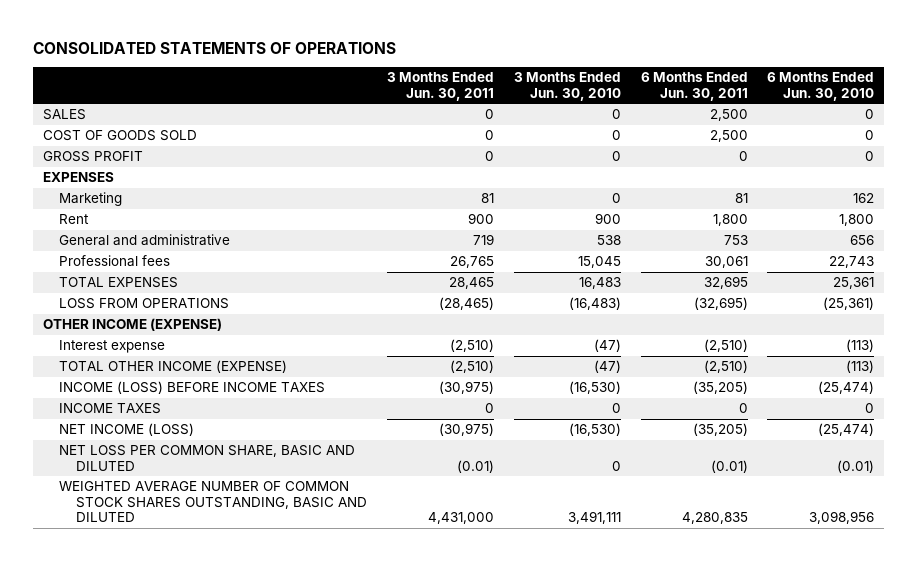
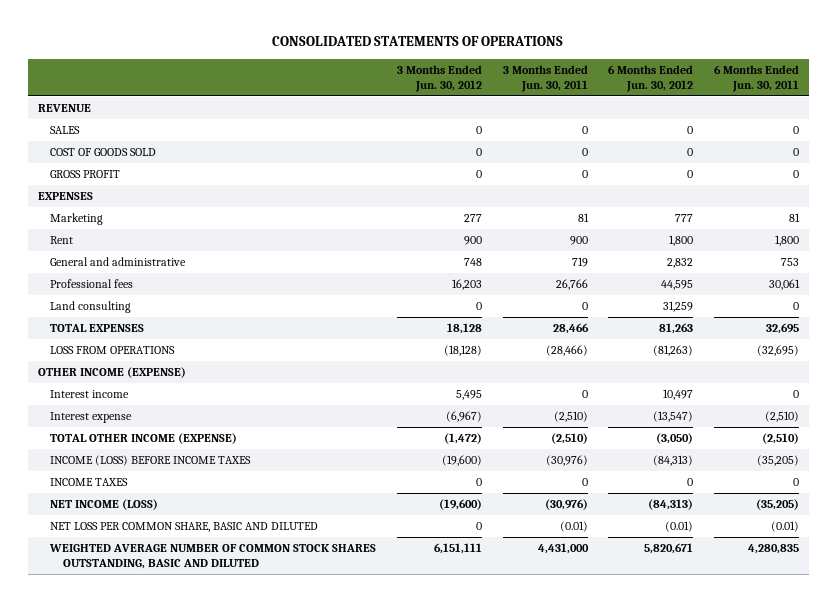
[513,72,621,101] 3 Months Ended Jun. 30, 2010 -> none
[767,72,875,101] 6 Months Ended Jun. 30, 2010 -> none
none -> [397,64,483,92] 3 Months Ended Jun. 30, 2012
none -> [608,64,694,92] 6 Months Ended Jun. 30, 2012
none -> [37,104,91,113] REVENUE
[709,109,748,122] 2,500 -> [792,126,799,135] 0
[709,130,748,143] 2,500 -> [792,148,799,157] 0
[449,256,494,269] 26,765 -> [555,279,588,291] 26,766
none -> [50,301,132,314] Land consulting
[448,277,494,290] 28,465 -> [552,323,589,335] 28,466
[438,297,494,311] (28,465) -> [545,345,588,357] (28,466)
none -> [50,390,130,399] Interest income
[438,381,494,395] (30,975) -> [545,455,588,467] (30,976)
[438,423,494,437] (30,975) -> [544,499,588,511] (30,976)

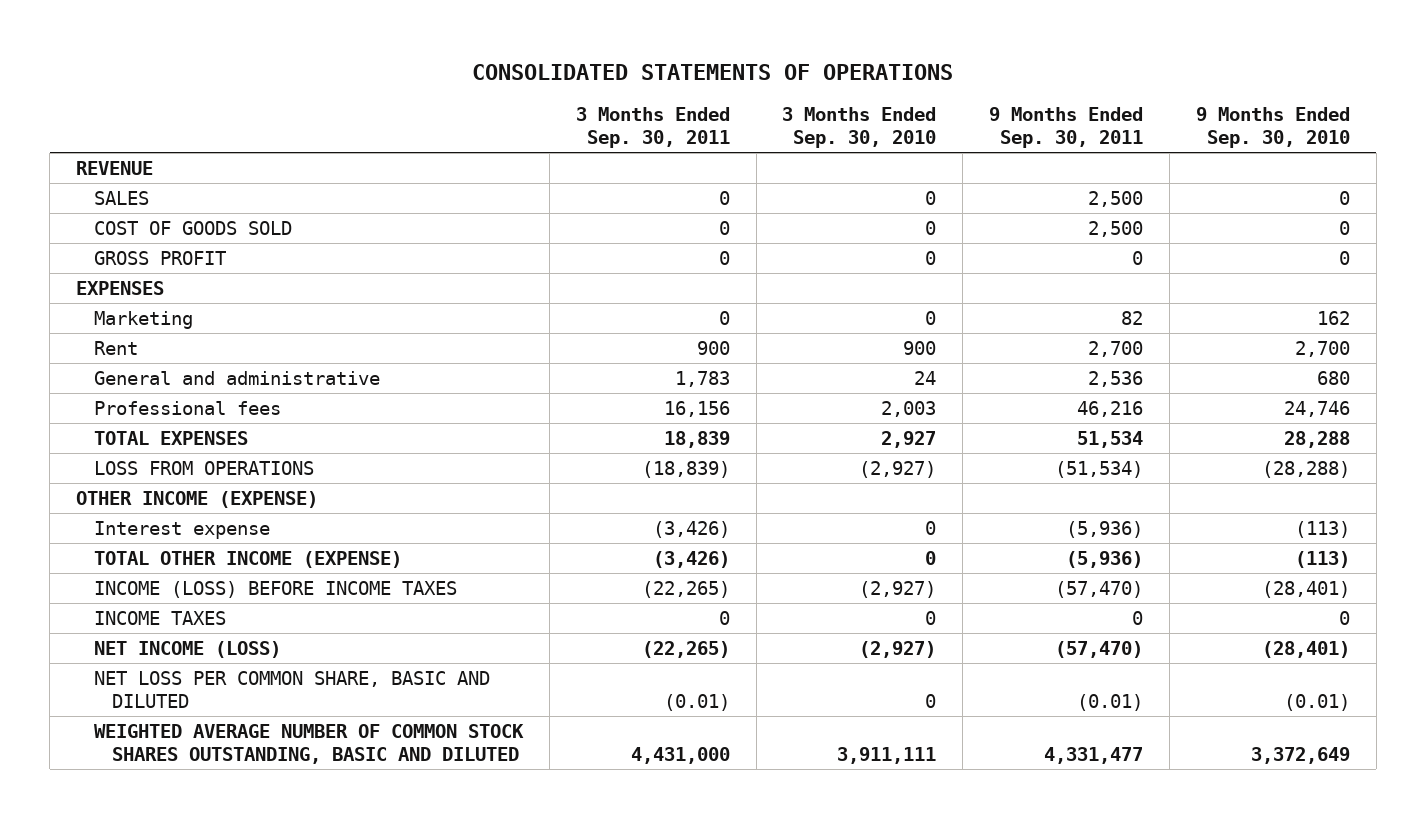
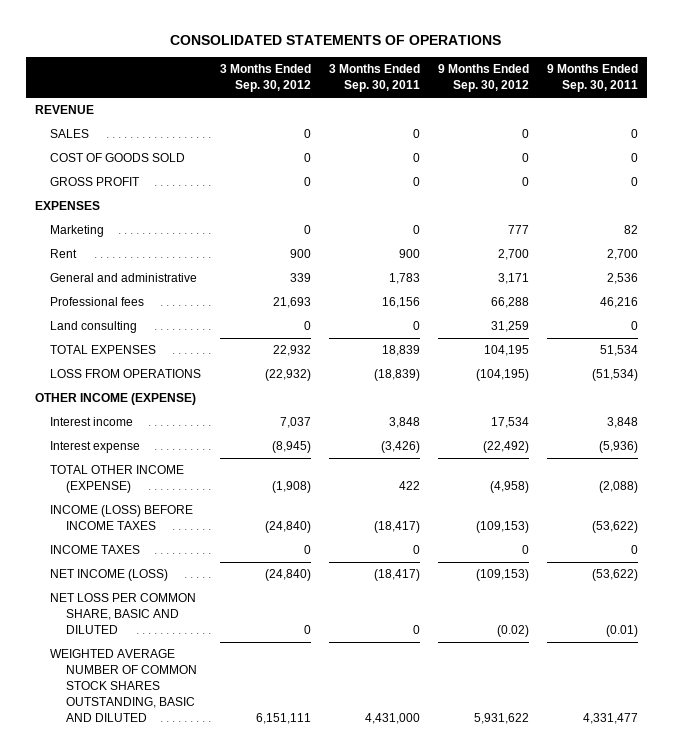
[782,106,937,148] 3 Months Ended Sep. 30, 2010 -> none
[1195,106,1350,148] 9 Months Ended Sep. 30, 2010 -> none
none -> [219,64,311,93] 3 Months Ended Sep. 30, 2012
none -> [438,64,530,93] 9 Months Ended Sep. 30, 2012
[1088,191,1144,208] 2,500 -> [631,129,639,139] 0
[1088,221,1144,238] 2,500 -> [631,153,639,163] 0
none -> [50,321,138,334] Land consulting
none -> [50,417,134,427] Interest income
[652,551,730,569] (3,426) -> [398,481,420,491] 422
[1066,551,1144,569] (5,936) -> [599,481,639,494] (2,088)
[641,581,730,599] (22,265) -> [373,521,420,534] (18,417)
[1055,581,1144,599] (57,470) -> [592,521,639,534] (53,622)
[641,641,730,659] (22,265) -> [373,569,420,582] (18,417)
[1055,641,1144,659] (57,470) -> [592,569,639,582] (53,622)
[663,694,730,712] (0.01) -> [412,625,420,635] 0

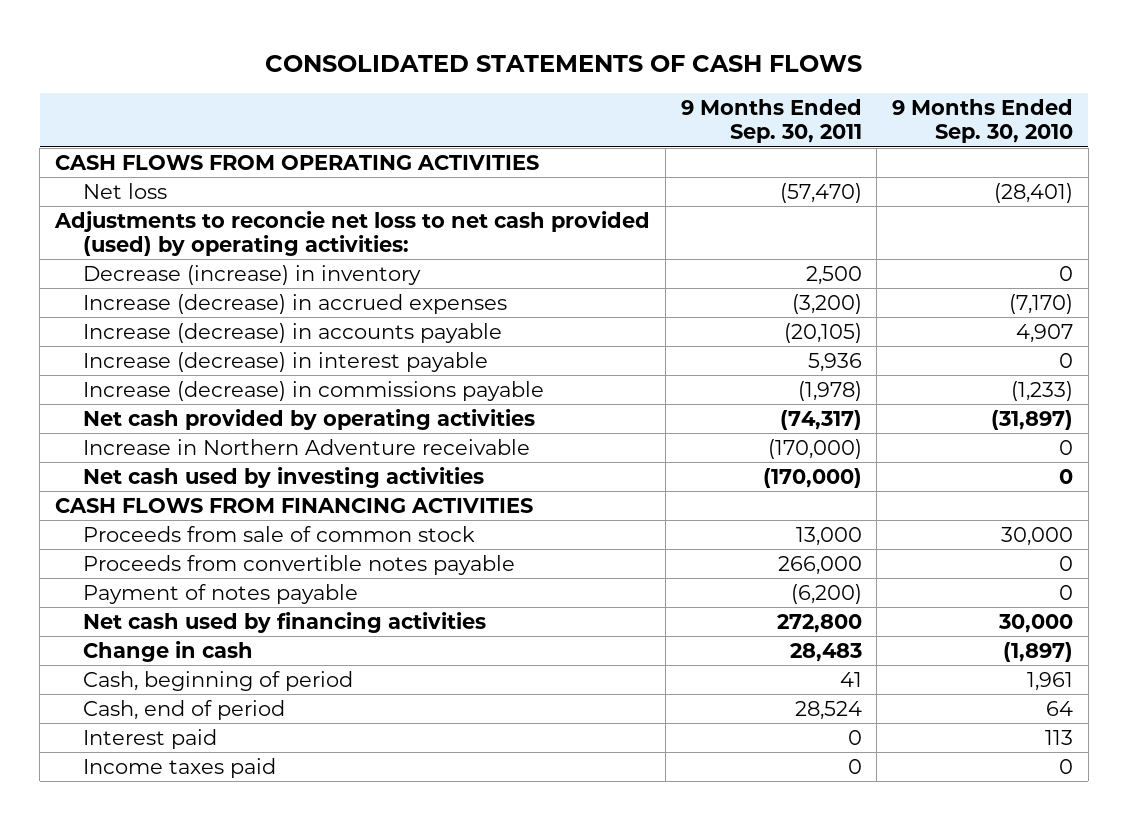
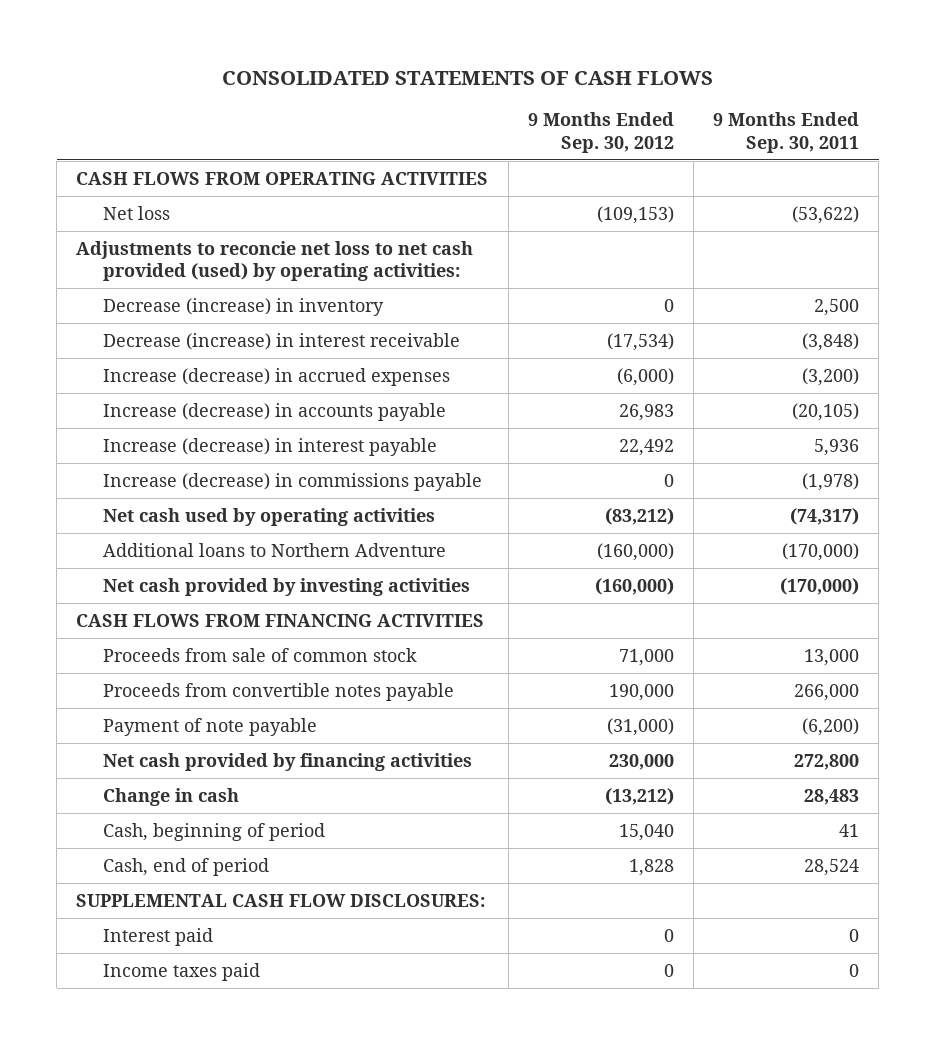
[892,99,1074,144] 9 Months Ended Sep. 30, 2010 -> none
none -> [527,112,674,153] 9 Months Ended Sep. 30, 2012
[779,183,862,204] (57,470) -> [792,205,860,224] (53,622)
none -> [102,332,460,350] Decrease (increase) in interest receivable
[83,409,536,431] Net cash provided by operating activities -> [102,507,435,526] Net cash used by operating activities
[83,439,531,456] Increase in Northern Adventure receivable -> [102,542,446,557] Additional loans to Northern Adventure
[83,467,485,489] Net cash used by investing activities -> [102,577,470,596] Net cash provided by investing activities
[83,584,359,605] Payment of notes payable -> [102,717,317,736] Payment of note payable
[83,612,487,634] Net cash used by financing activities -> [102,752,472,771] Net cash provided by financing activities
none -> [76,893,486,907] SUPPLEMENTAL CASH FLOW DISCLOSURES:

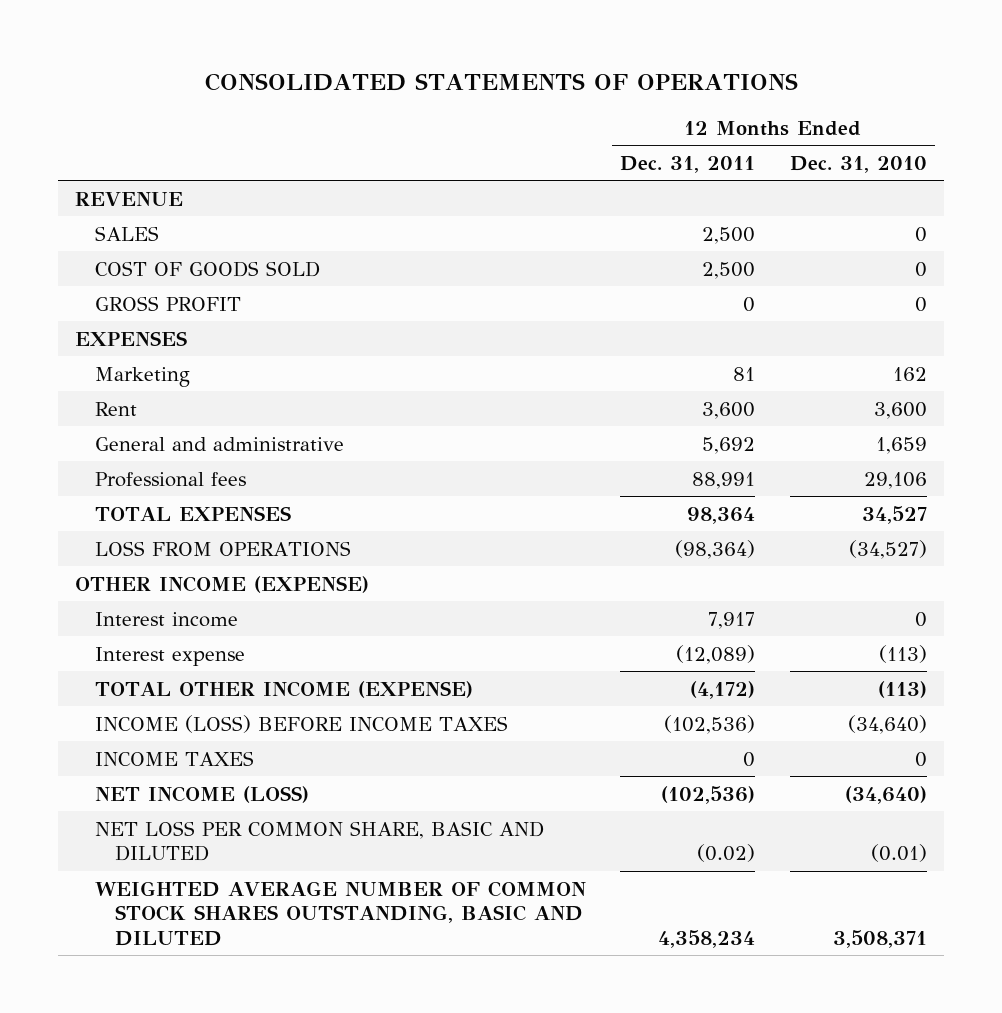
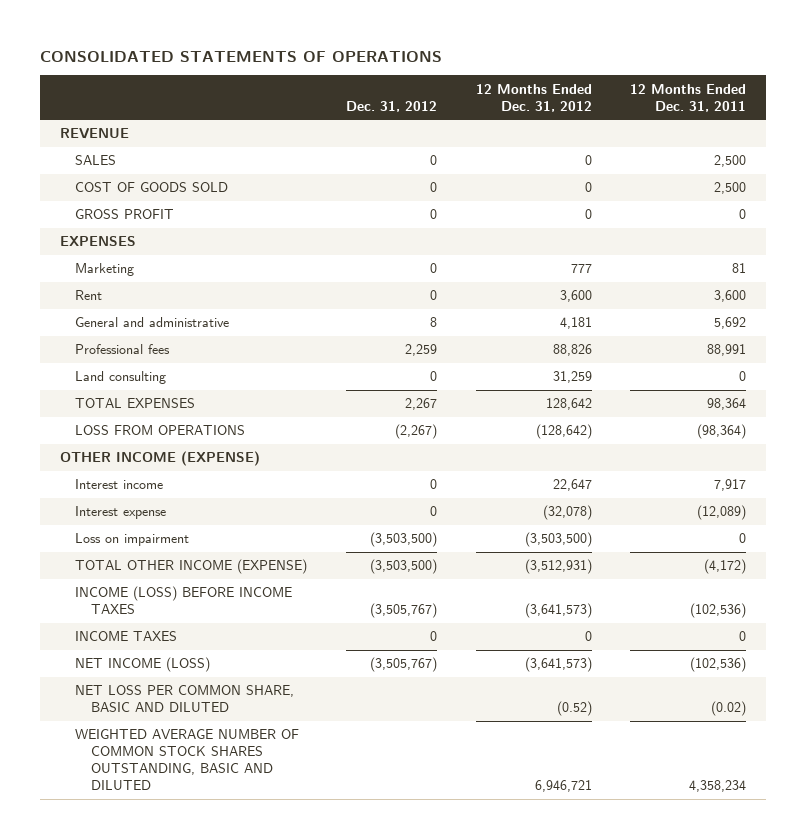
[789,155,927,173] Dec. 31, 2010 -> none
none -> [345,100,437,112] Dec. 31, 2012
none -> [475,83,592,112] 12 Months Ended Dec. 31, 2012
none -> [75,371,167,385] Land consulting
none -> [75,533,190,547] Loss on impairment

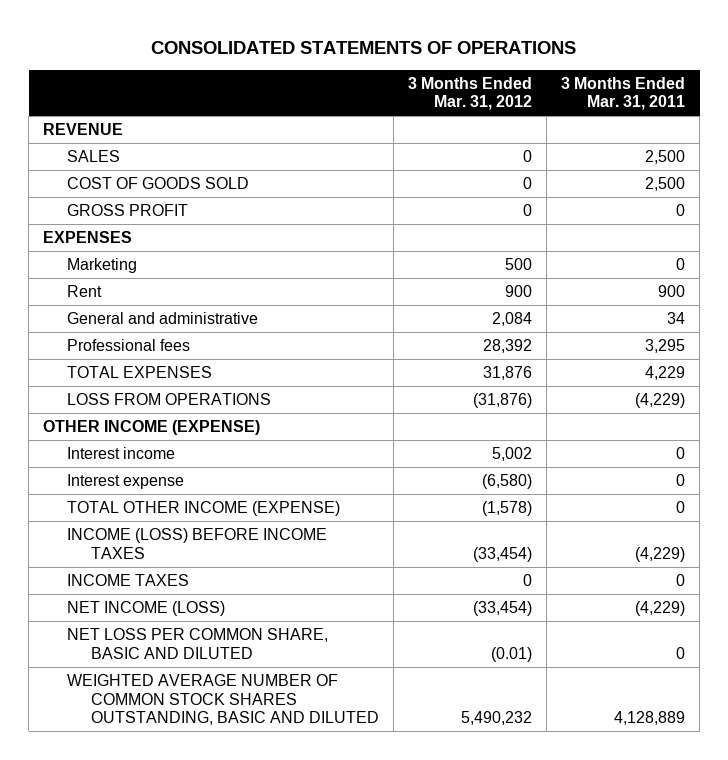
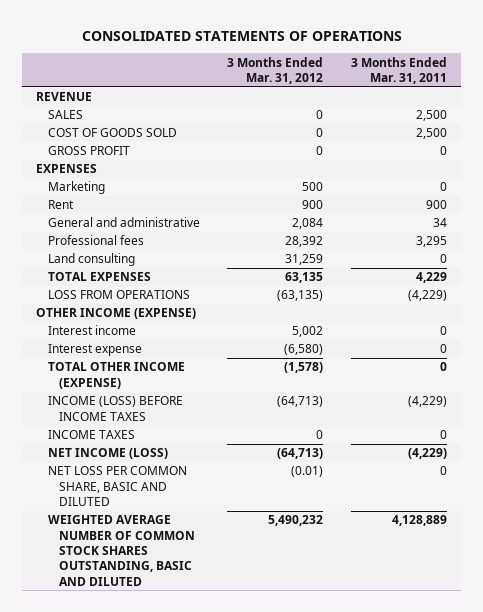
none -> [47,253,135,267] Land consulting
[482,366,532,381] 31,876 -> [285,272,324,284] 63,135
[472,393,532,409] (31,876) -> [277,290,324,302] (63,135)
[472,546,532,562] (33,454) -> [277,396,324,408] (64,713)
[472,601,532,617] (33,454) -> [277,448,324,460] (64,713)

